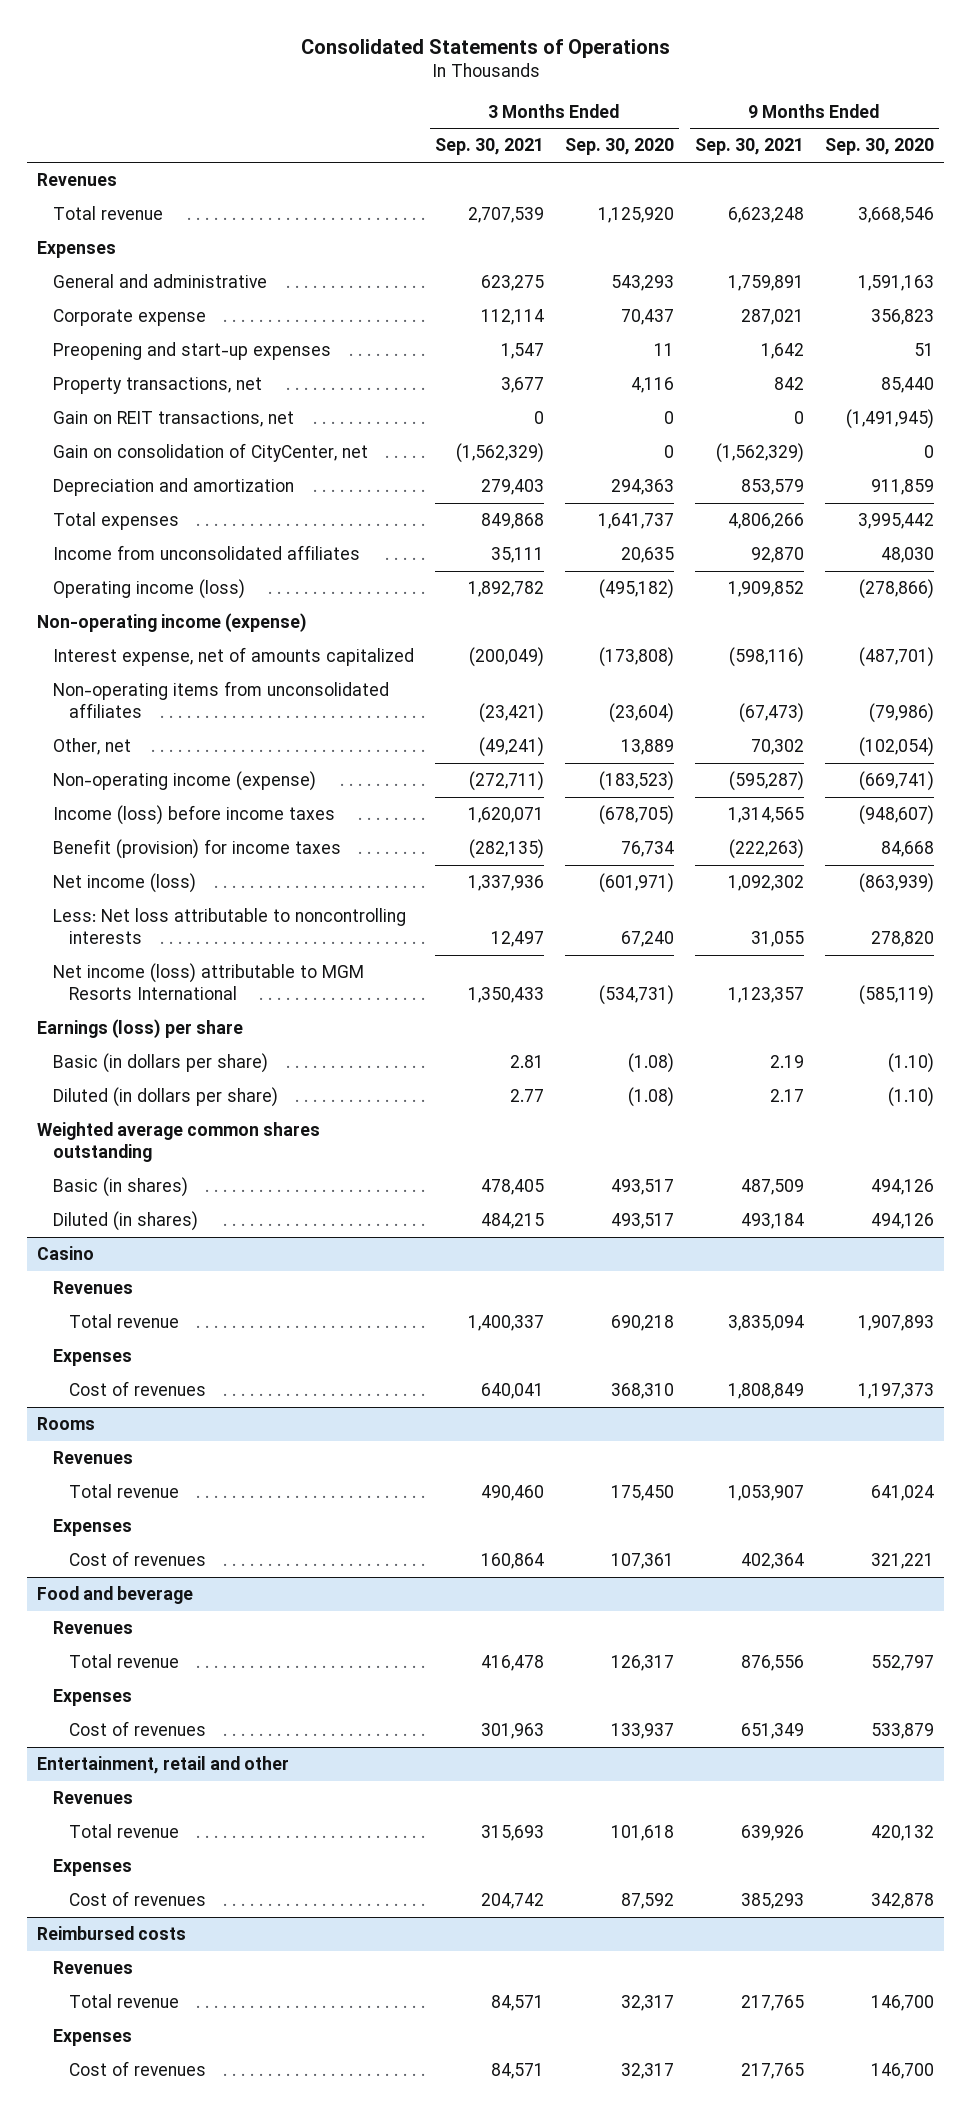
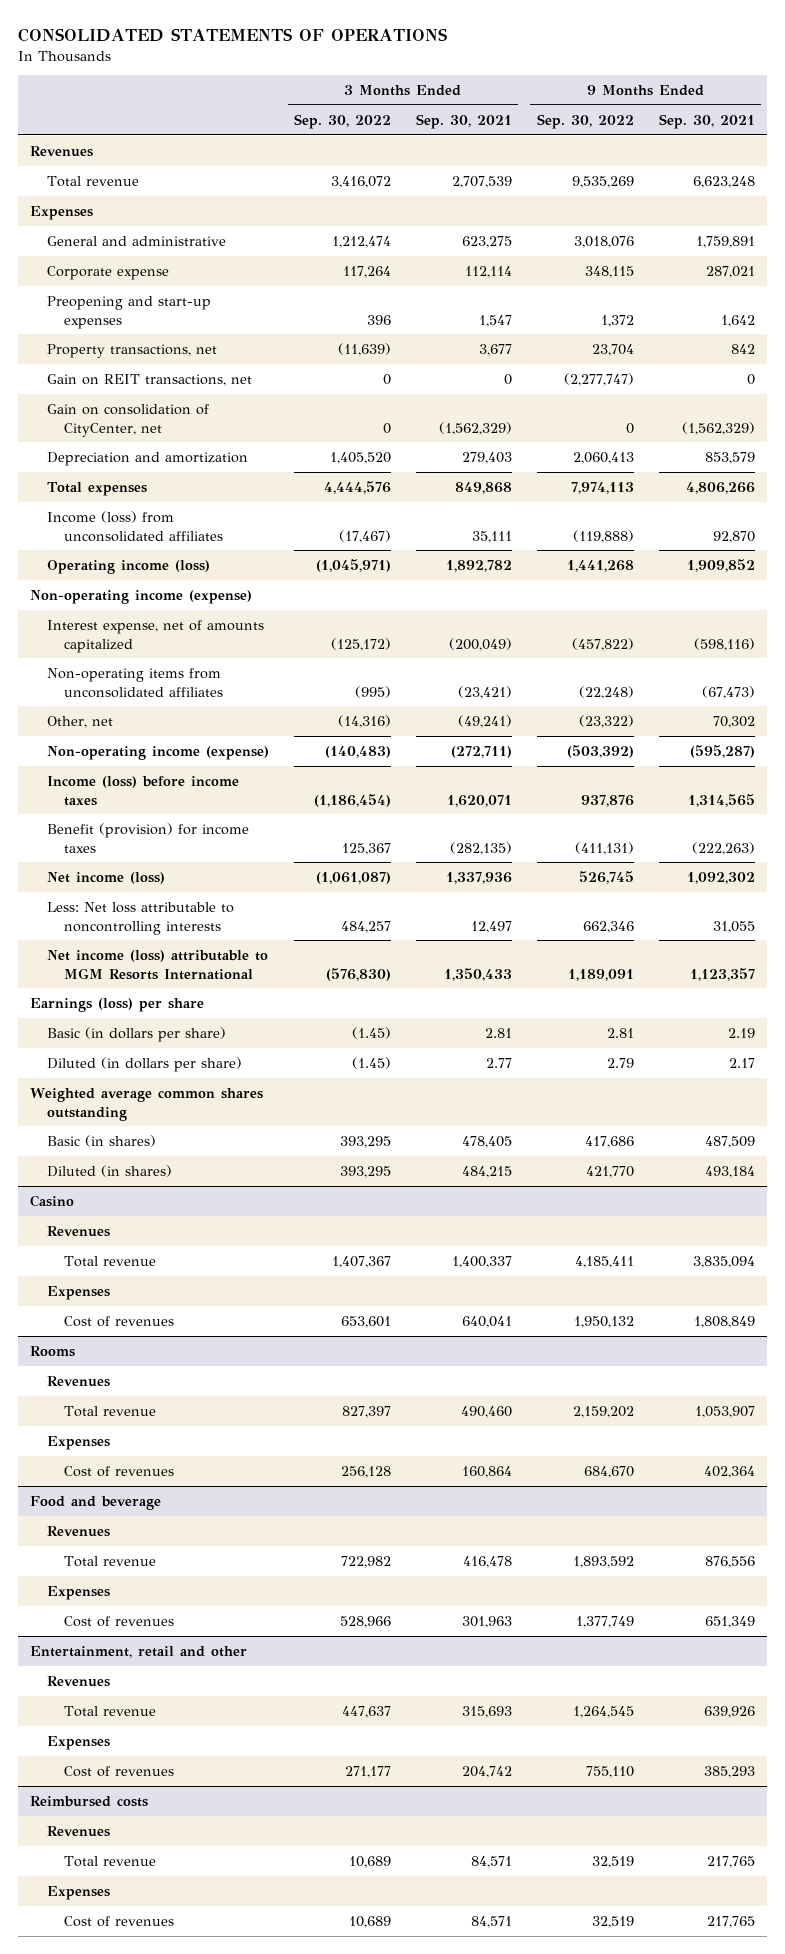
[300,38,670,58] Consolidated Statements of Operations -> [17,27,447,42] CONSOLIDATED STATEMENTS OF OPERATIONS
[564,138,674,156] Sep. 30, 2020 -> none
[824,138,934,156] Sep. 30, 2020 -> none
none -> [293,113,391,129] Sep. 30, 2022
none -> [536,113,634,129] Sep. 30, 2022
[53,544,361,560] Income from unconsolidated affiliates -> [47,510,223,542] Income (loss) from unconsolidated affiliates

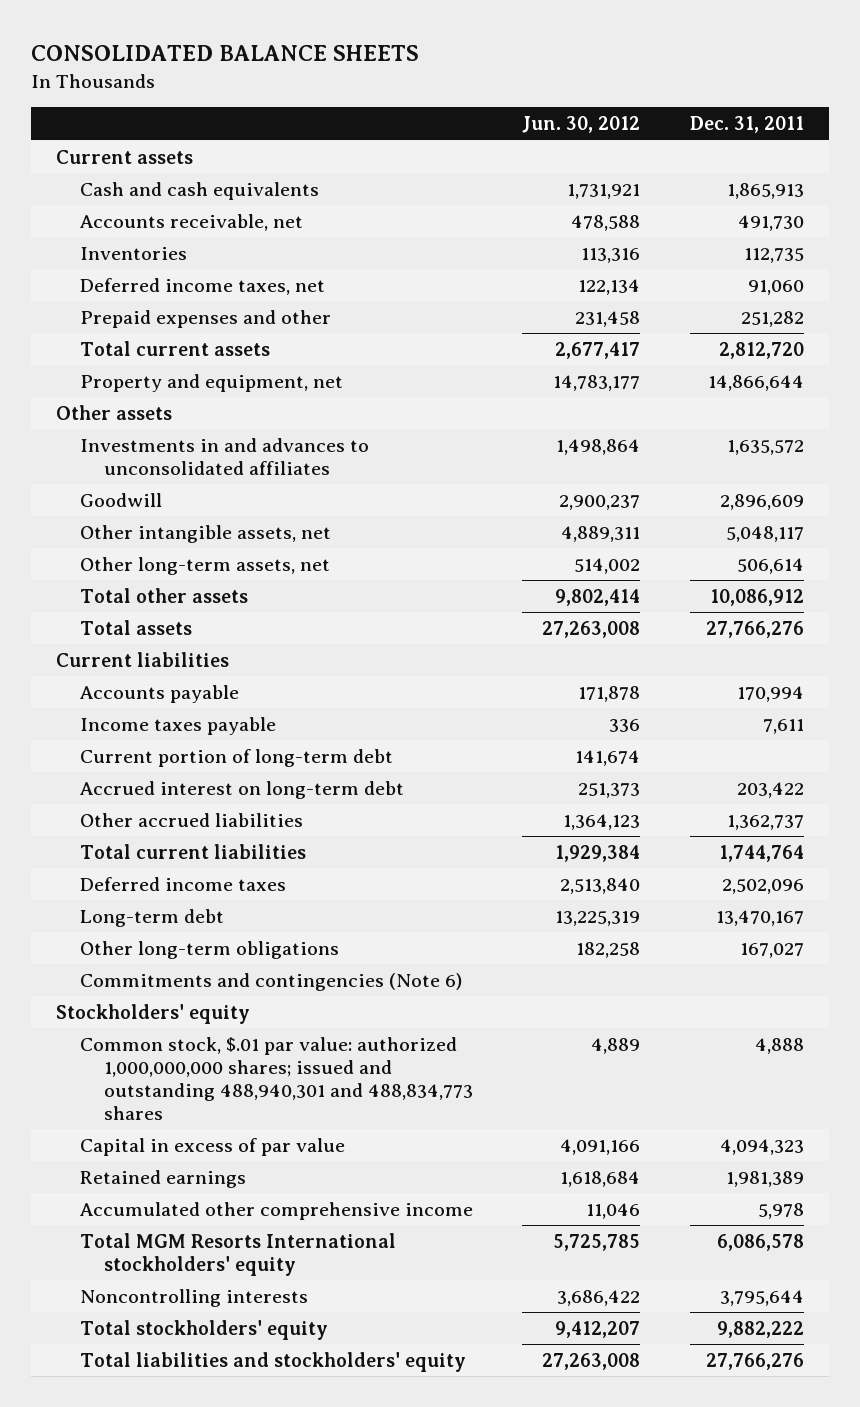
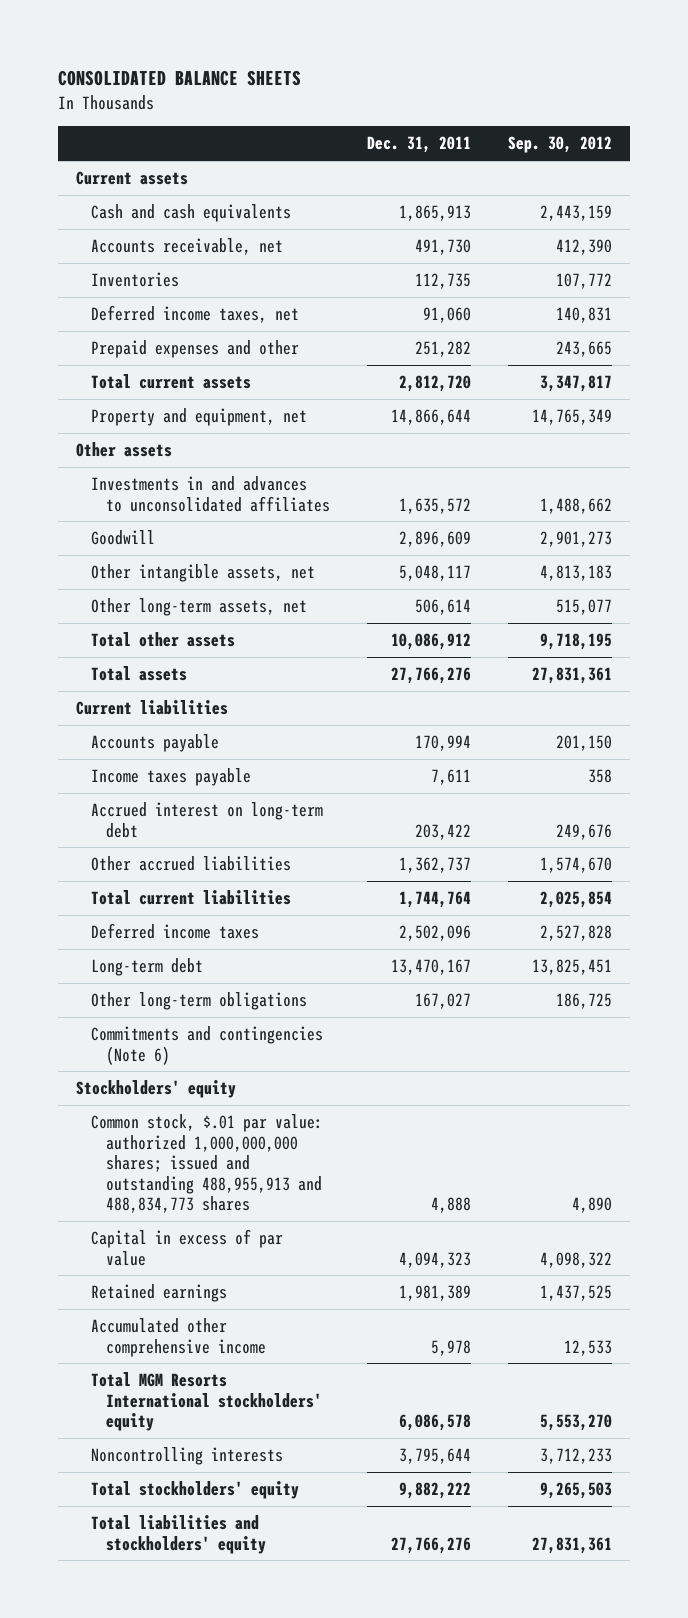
[522,116,641,134] Jun. 30, 2012 -> none
none -> [507,136,612,154] Sep. 30, 2012
[79,748,393,767] Current portion of long-term debt -> none
[79,1036,473,1121] Common stock, $.01 par value: authorized 1,000,000,000 shares; issued and outstanding 488,940,301 and 488,834,773 shares -> [91,1113,324,1214] Common stock, $.01 par value: authorized 1,000,000,000 shares; issued and outstanding 488,955,913 and 488,834,773 shares

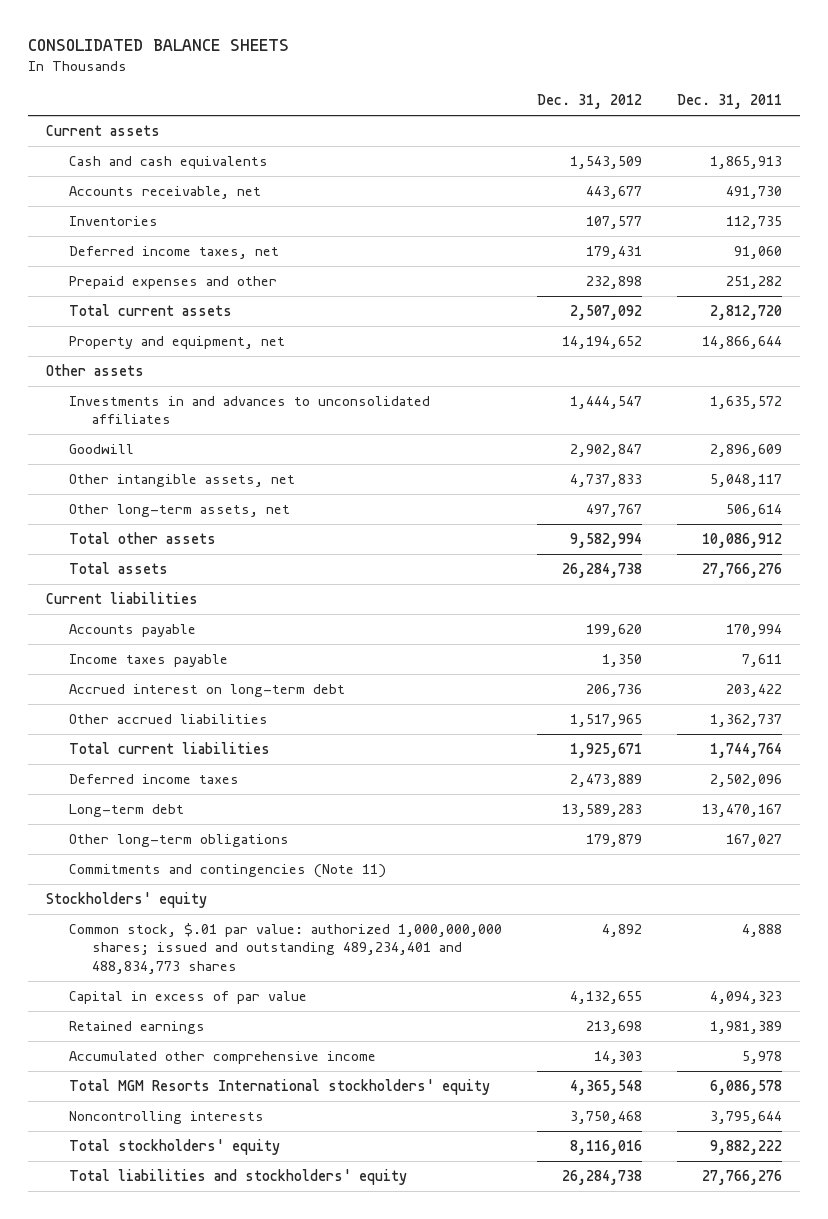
[507,136,612,154] Sep. 30, 2012 -> none
none -> [537,94,643,110] Dec. 31, 2012
[91,1025,324,1065] Commitments and contingencies (Note 6) -> [68,863,386,878] Commitments and contingencies (Note 11)
[91,1113,324,1214] Common stock, $.01 par value: authorized 1,000,000,000 shares; issued and outstanding 488,955,913 and 488,834,773 shares -> [68,922,502,974] Common stock, $.01 par value: authorized 1,000,000,000 shares; issued and outstanding 489,234,401 and 488,834,773 shares

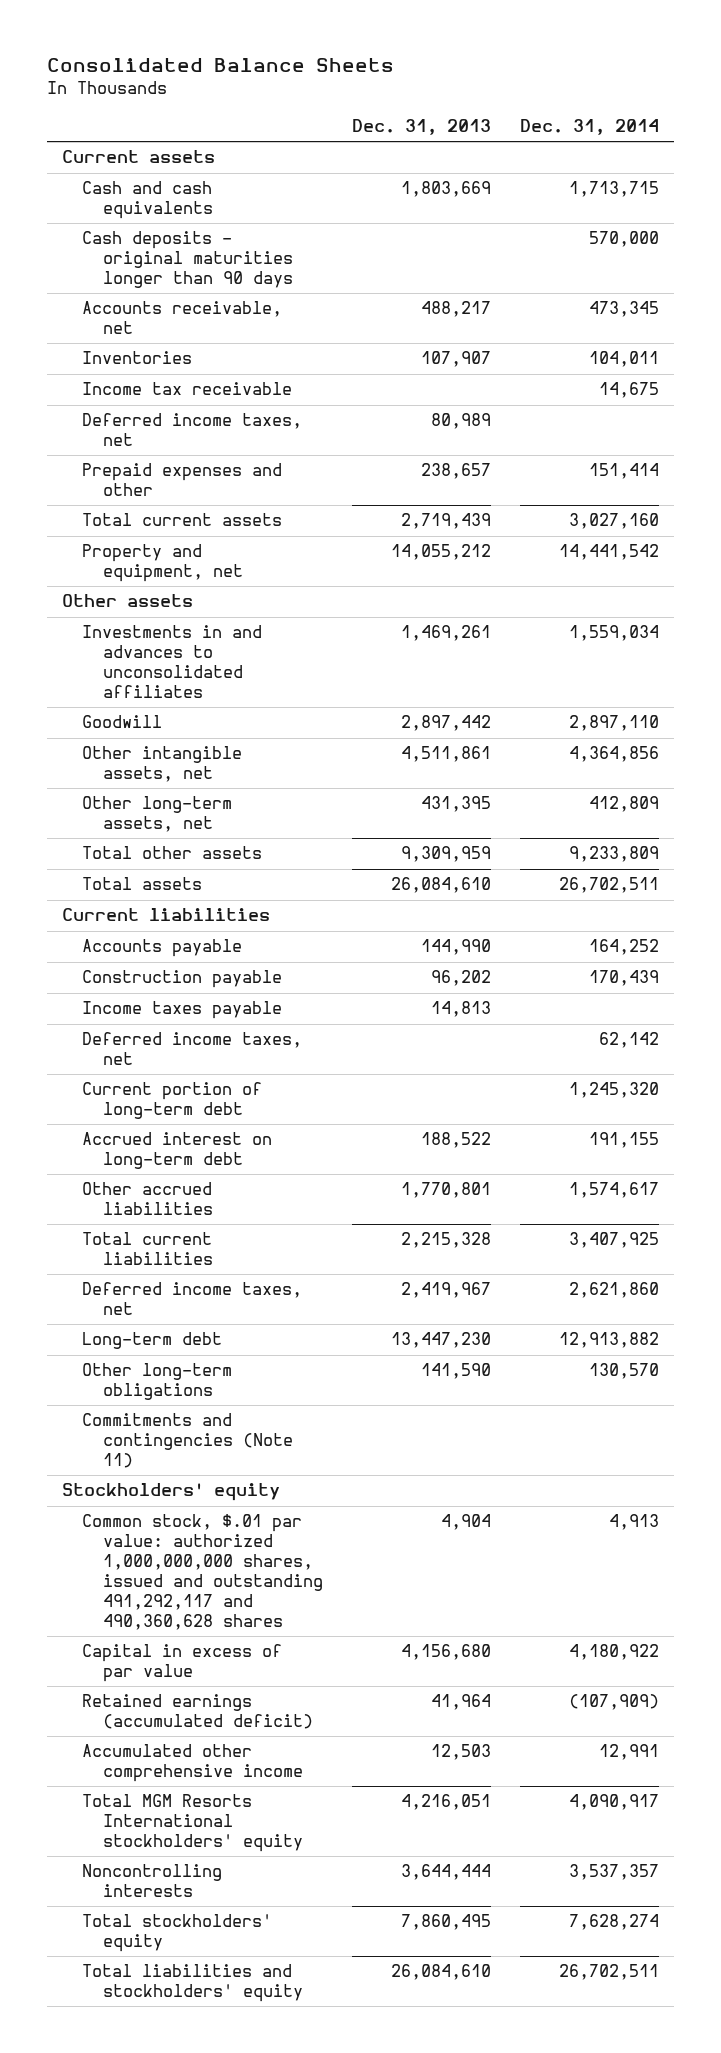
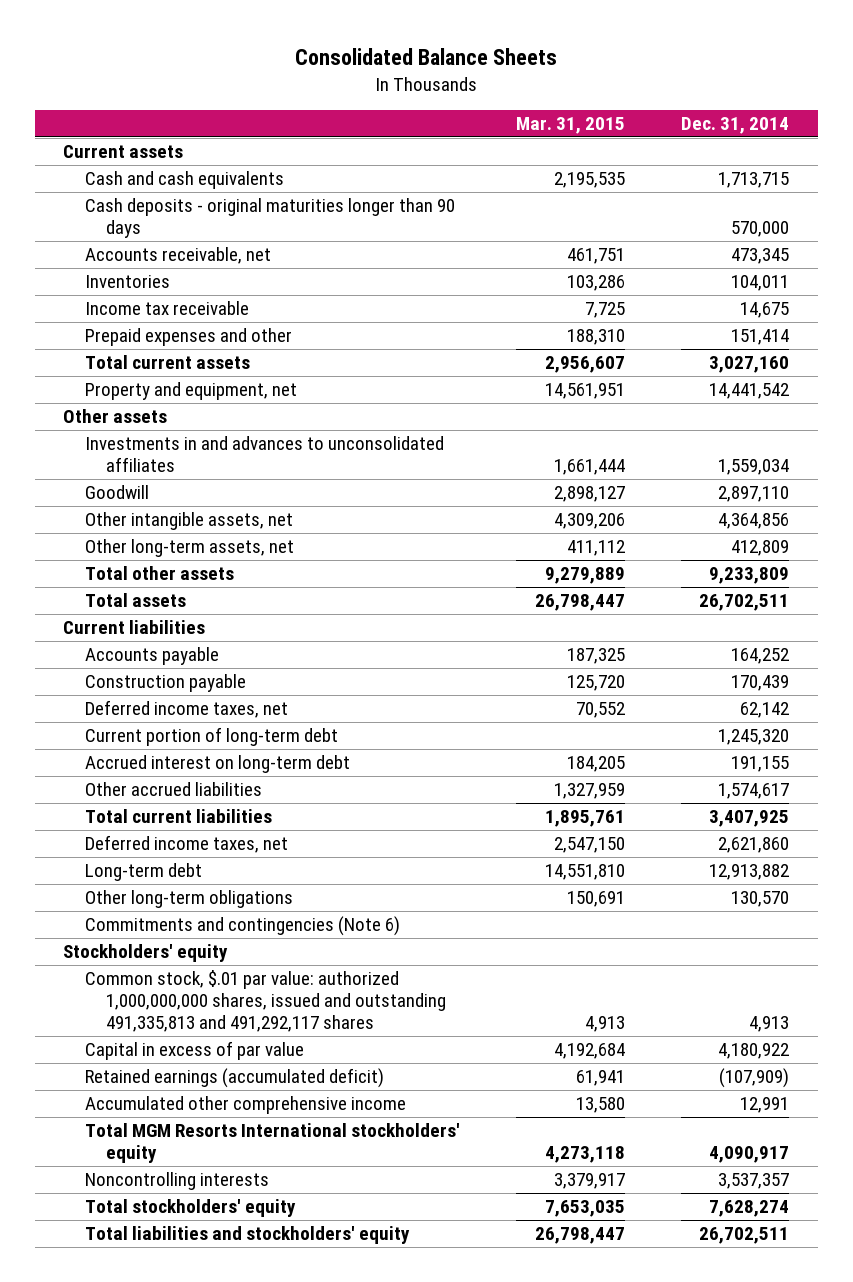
[352,119,492,136] Dec. 31, 2013 -> none
none -> [516,117,626,135] Mar. 31, 2015
[82,413,303,447] Deferred income taxes, net -> none
[82,1001,283,1020] Income taxes payable -> none
[82,1413,294,1469] Commitments and contingencies (Note 11) -> [84,916,400,937] Commitments and contingencies (Note 6)
[82,1514,324,1630] Common stock, $.01 par value: authorized 1,000,000,000 shares, issued and outstanding 491,292,117 and 490,360,628 shares -> [84,970,447,1033] Common stock, $.01 par value: authorized 1,000,000,000 shares, issued and outstanding 491,335,813 and 491,292,117 shares

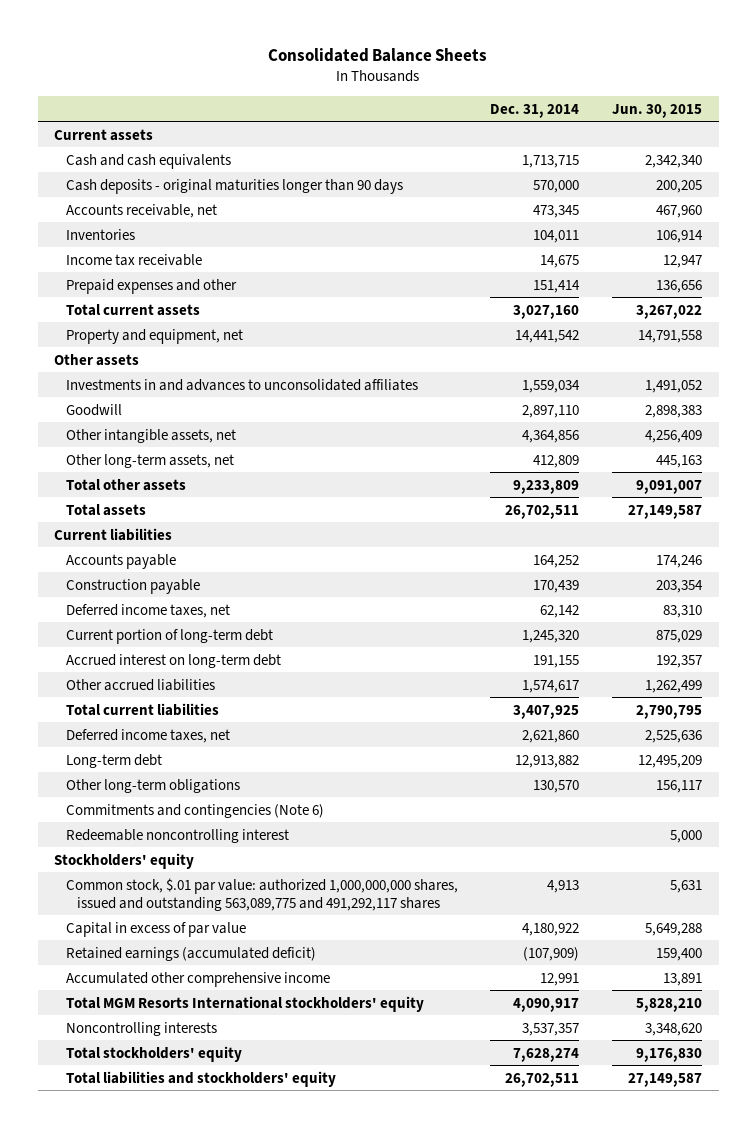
[516,117,626,135] Mar. 31, 2015 -> none
none -> [612,103,703,118] Jun. 30, 2015
none -> [65,828,289,843] Redeemable noncontrolling interest
[84,970,447,1033] Common stock, $.01 par value: authorized 1,000,000,000 shares, issued and outstanding 491,335,813 and 491,292,117 shares -> [65,877,458,911] Common stock, $.01 par value: authorized 1,000,000,000 shares, issued and outstanding 563,089,775 and 491,292,117 shares

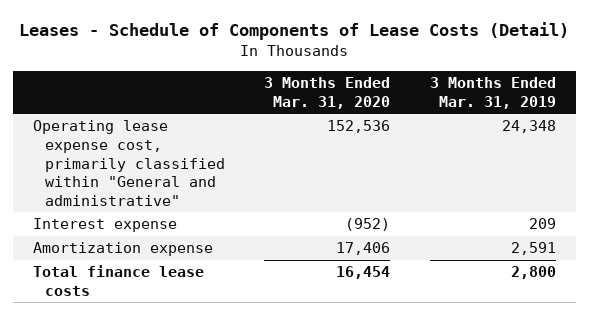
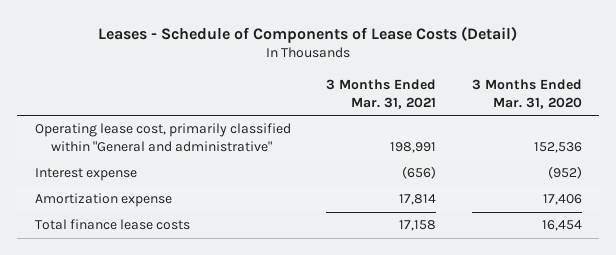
[429,76,556,109] 3 Months Ended Mar. 31, 2019 -> none
none -> [326,78,437,109] 3 Months Ended Mar. 31, 2021
[32,120,225,206] Operating lease expense cost, primarily classified within "General and administrative" -> [34,123,291,153] Operating lease cost, primarily classified within "General and administrative"

